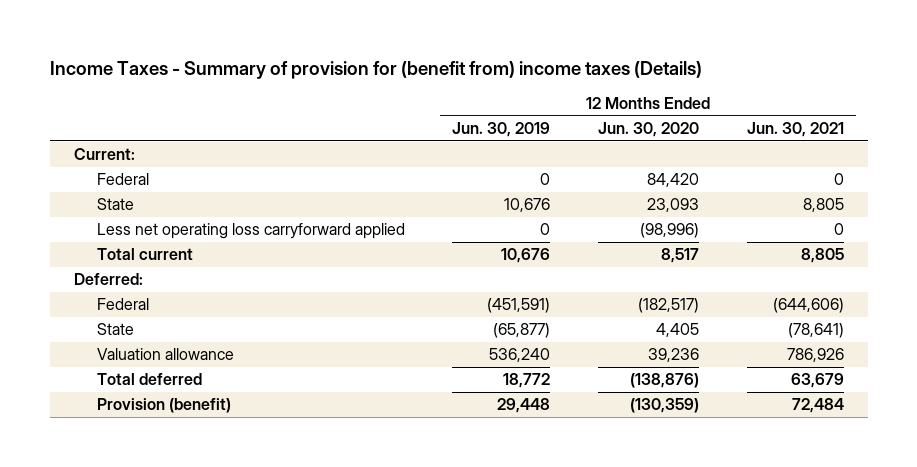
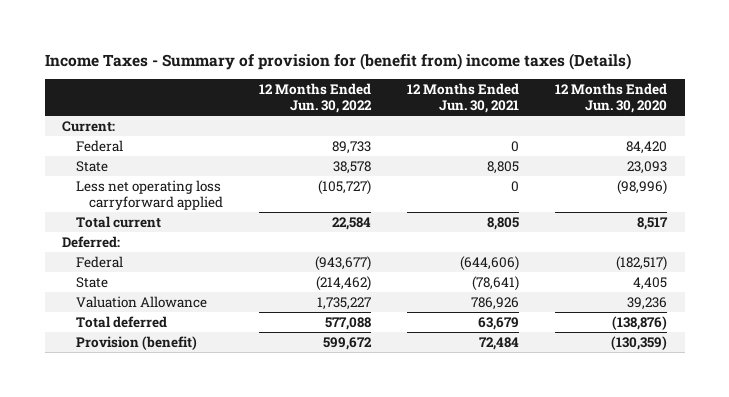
[452,122,551,138] Jun. 30, 2019 -> none
none -> [258,83,372,114] 12 Months Ended Jun. 30, 2022
[96,348,234,361] Valuation allowance -> [75,296,207,309] Valuation Allowance

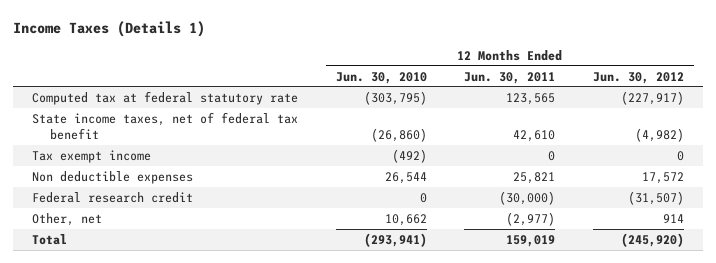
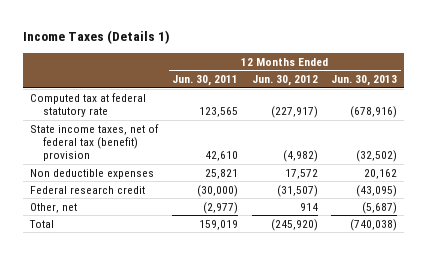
[335,71,427,84] Jun. 30, 2010 -> none
none -> [331,75,398,87] Jun. 30, 2013
[31,149,151,163] Tax exempt income -> none
[31,111,298,140] State income taxes, net of federal tax benefit -> [30,123,160,162] State income taxes, net of federal tax (benefit) provision

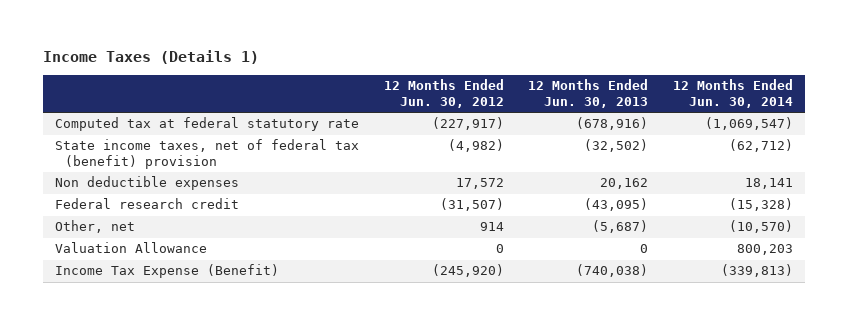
[171,75,238,87] Jun. 30, 2011 -> none
none -> [673,79,794,109] 12 Months Ended Jun. 30, 2014
none -> [55,242,208,254] Valuation Allowance
[29,219,55,228] Total -> [55,264,280,279] Income Tax Expense (Benefit)

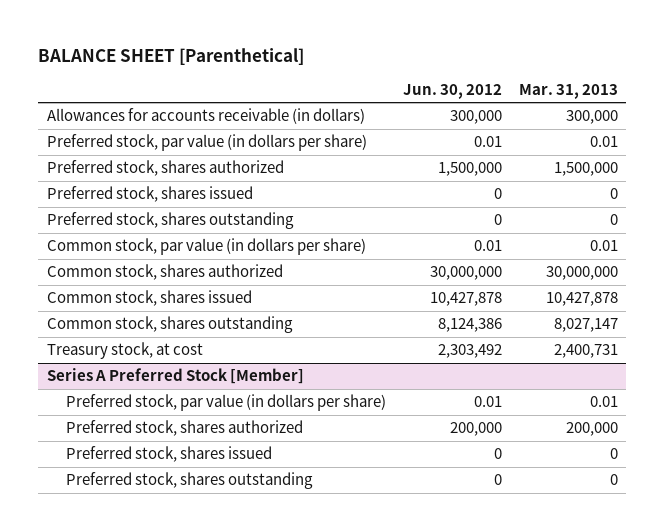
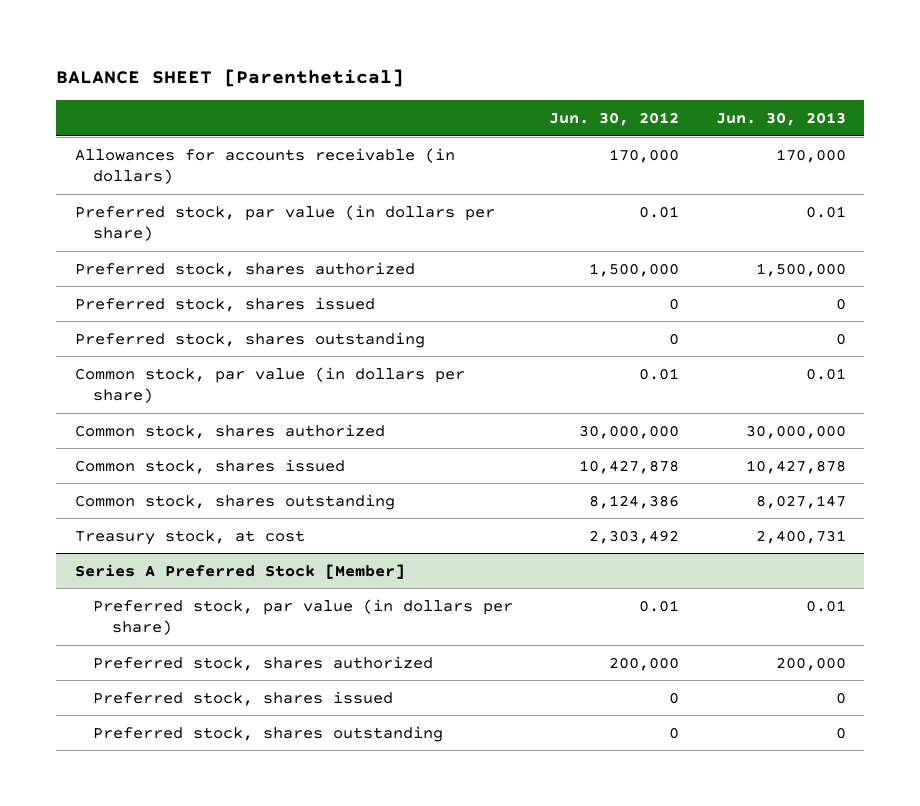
[518,83,618,99] Mar. 31, 2013 -> none
none -> [715,112,846,127] Jun. 30, 2013
[450,110,503,125] 300,000 -> [609,148,680,163] 170,000

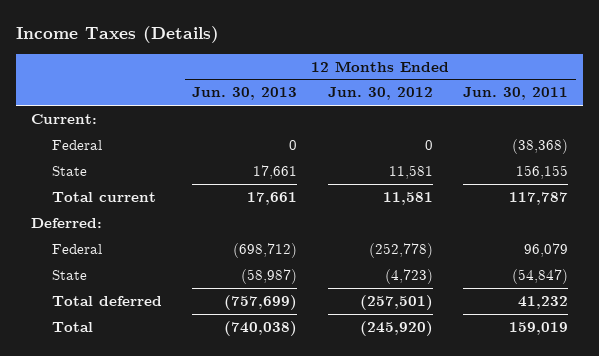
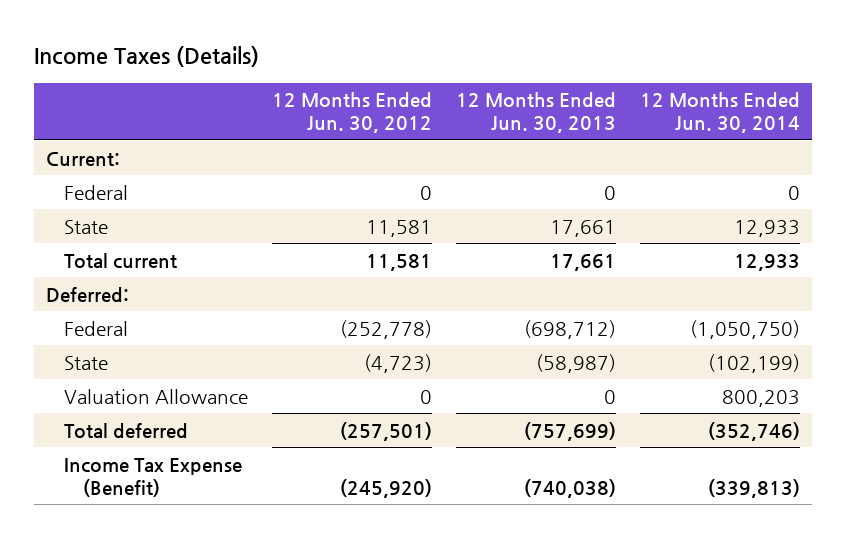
[462,87,568,101] Jun. 30, 2011 -> none
none -> [640,92,801,134] 12 Months Ended Jun. 30, 2014
none -> [64,388,249,404] Valuation Allowance
[52,322,94,333] Total -> [64,457,243,497] Income Tax Expense (Benefit)

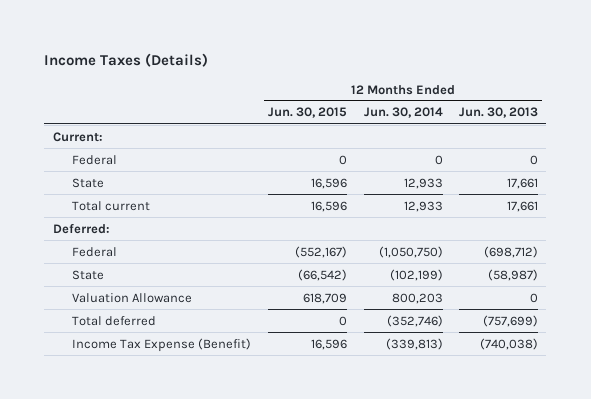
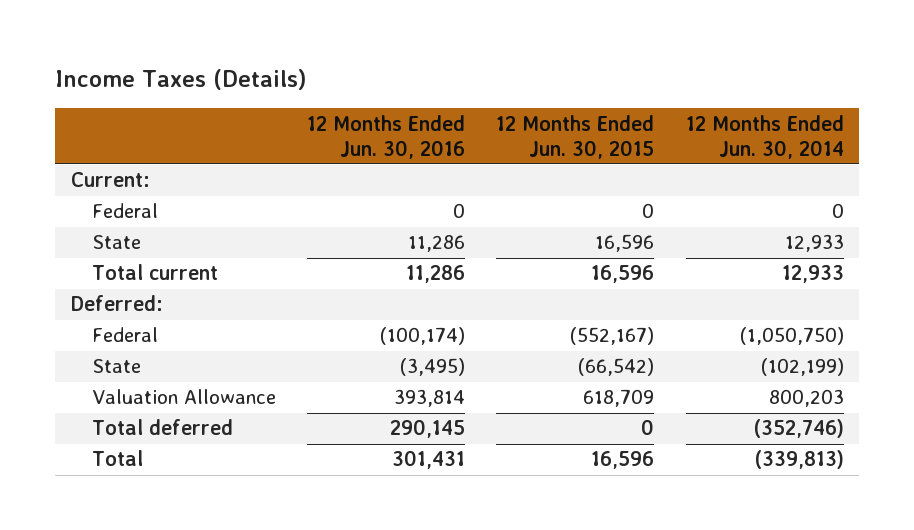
[459,107,539,119] Jun. 30, 2013 -> none
none -> [307,114,466,159] 12 Months Ended Jun. 30, 2016
[72,337,252,352] Income Tax Expense (Benefit) -> [92,450,144,467] Total

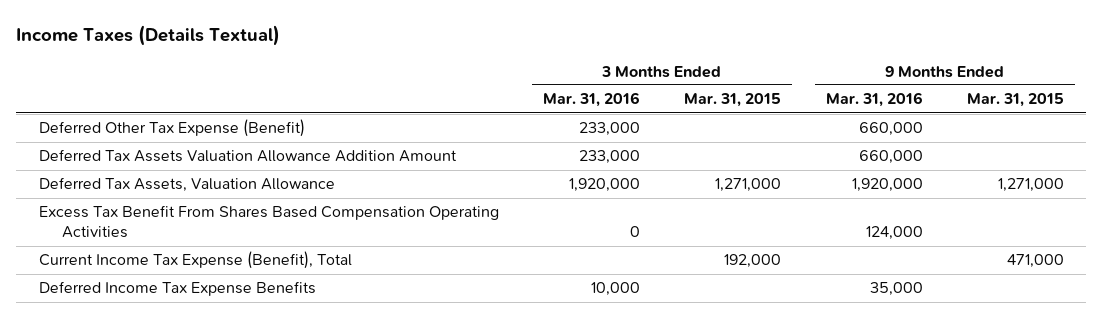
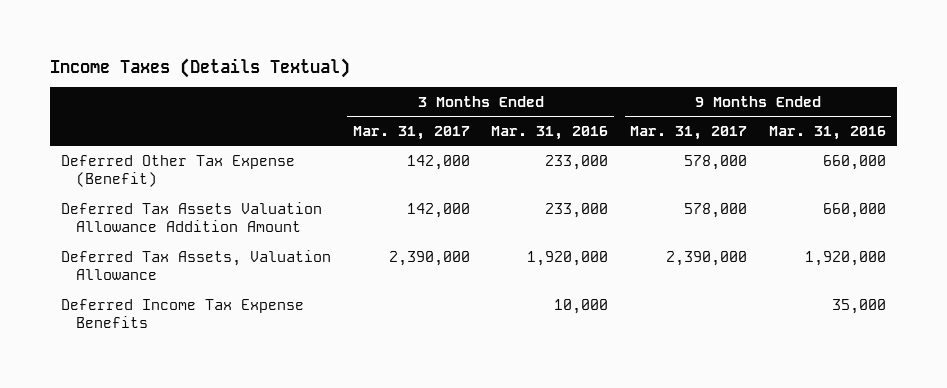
[684,93,782,108] Mar. 31, 2015 -> none
[966,93,1064,108] Mar. 31, 2015 -> none
none -> [352,125,470,140] Mar. 31, 2017
none -> [630,125,748,140] Mar. 31, 2017
[38,205,499,239] Excess Tax Benefit From Shares Based Compensation Operating Activities -> none
[38,251,352,270] Current Income Tax Expense (Benefit), Total -> none

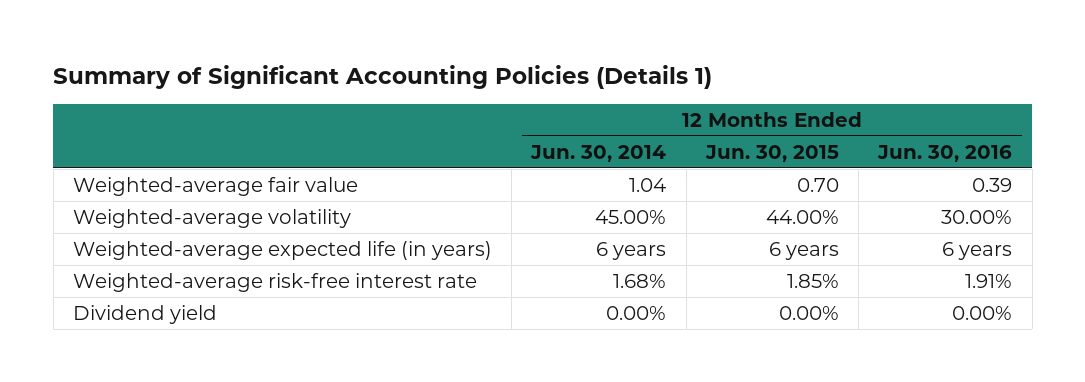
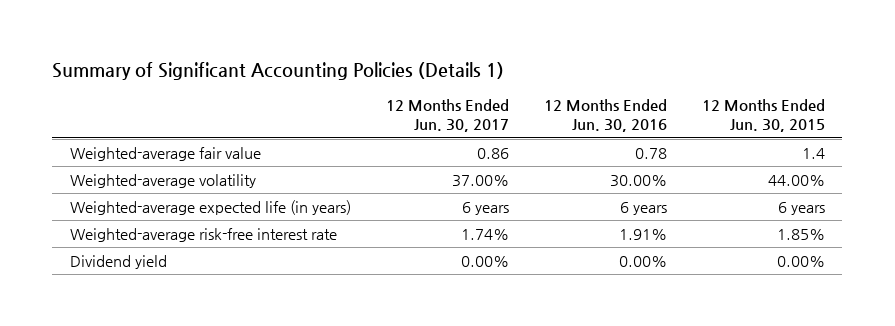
[530,144,667,162] Jun. 30, 2014 -> none
none -> [385,99,509,133] 12 Months Ended Jun. 30, 2017
[796,177,839,192] 0.70 -> [801,148,825,160] 1.4
[972,177,1013,192] 0.39 -> [634,148,667,160] 0.78

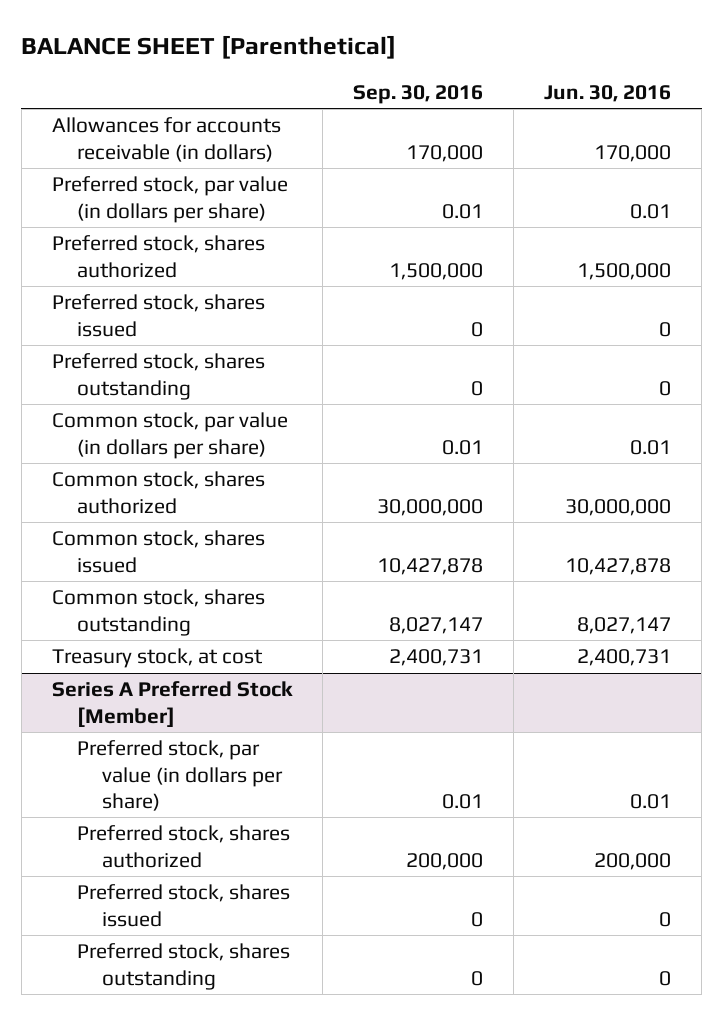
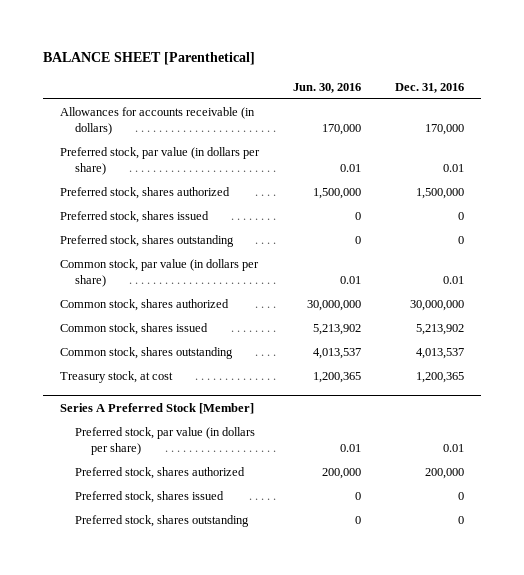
[353,84,484,104] Sep. 30, 2016 -> none
none -> [394,82,464,93] Dec. 31, 2016
[565,557,672,575] 10,427,878 -> [313,323,362,335] 5,213,902
[577,616,672,634] 8,027,147 -> [313,347,362,359] 4,013,537
[577,649,672,667] 2,400,731 -> [313,371,362,383] 1,200,365

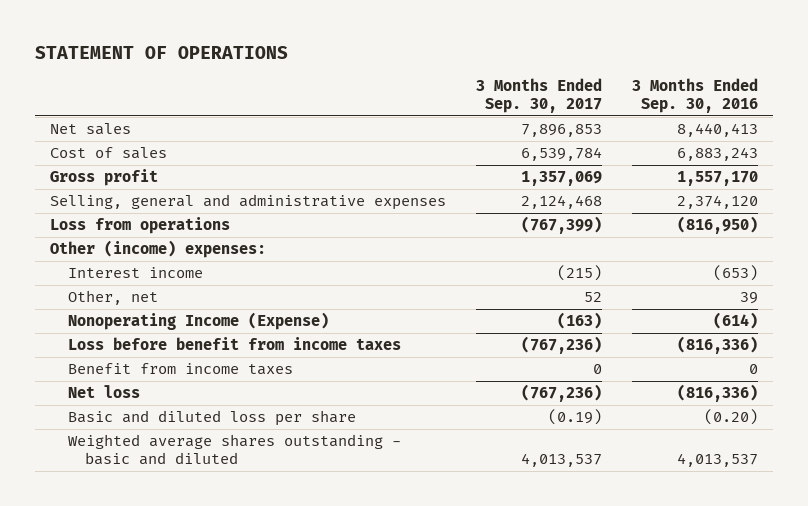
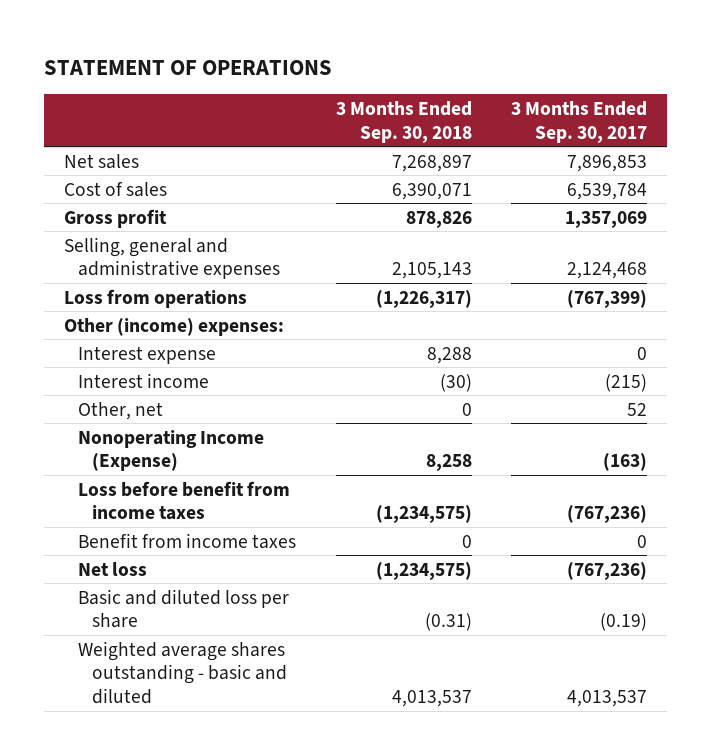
[632,77,759,114] 3 Months Ended Sep. 30, 2016 -> none
none -> [335,100,472,143] 3 Months Ended Sep. 30, 2018
none -> [77,345,216,364] Interest expense

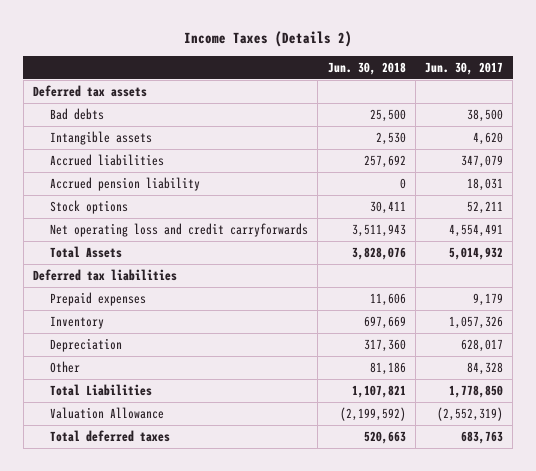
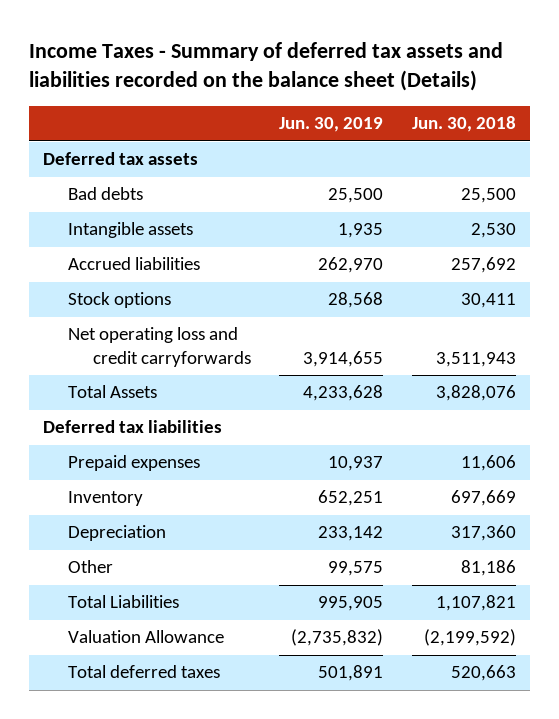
[183,30,352,47] Income Taxes (Details 2) -> [29,42,504,92] Income Taxes - Summary of deferred tax assets and liabilities recorded on the balance sheet (Details)
[424,61,503,75] Jun. 30, 2017 -> none
none -> [279,117,384,133] Jun. 30, 2019
[50,177,201,192] Accrued pension liability -> none

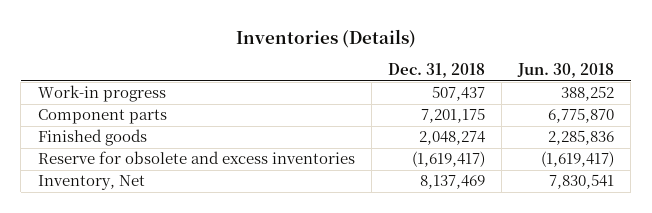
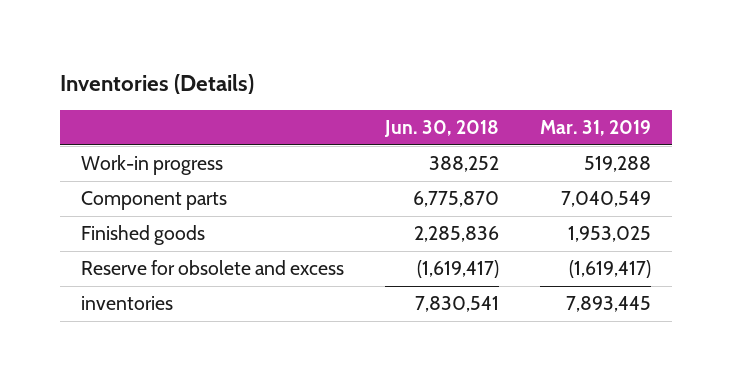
[387,63,485,79] Dec. 31, 2018 -> none
none -> [540,120,652,137] Mar. 31, 2019
[37,151,355,165] Reserve for obsolete and excess inventories -> [80,260,344,276] Reserve for obsolete and excess
[37,175,145,191] Inventory, Net -> [80,296,173,311] inventories

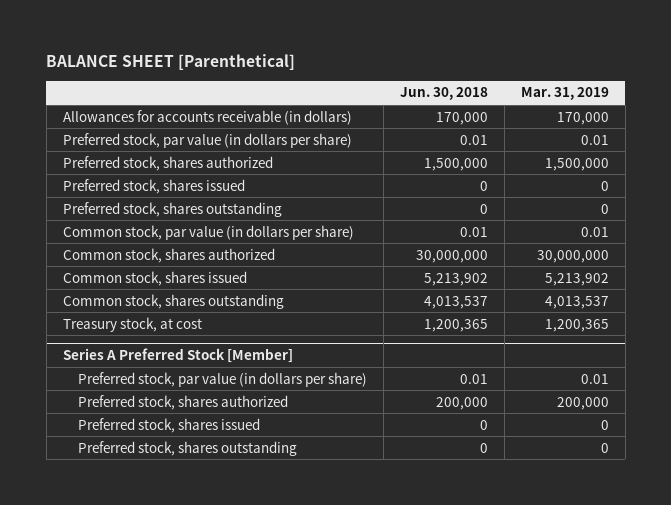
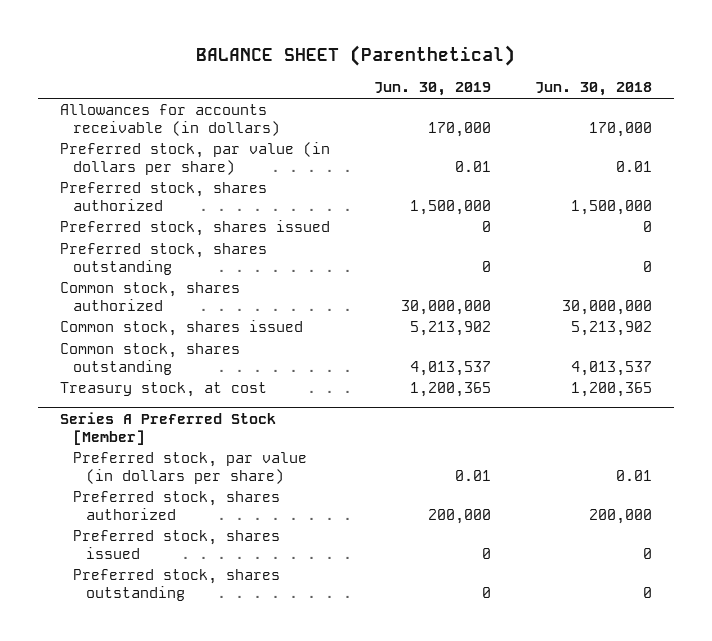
[46,54,296,71] BALANCE SHEET [Parenthetical] -> [195,45,515,67] BALANCE SHEET (Parenthetical)
[520,87,609,101] Mar. 31, 2019 -> none
none -> [373,82,491,97] Jun. 30, 2019
[62,224,354,240] Common stock, par value (in dollars per share) -> none

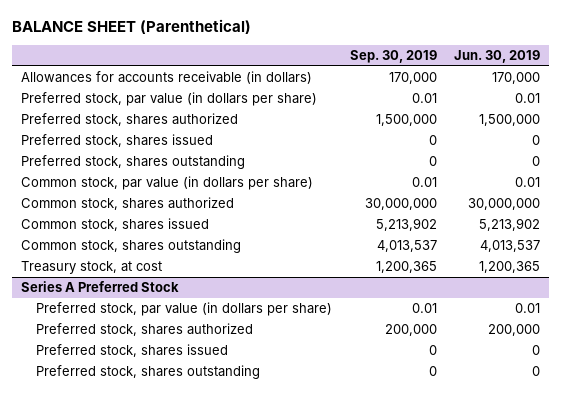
[534,82,652,97] Jun. 30, 2018 -> none
none -> [349,49,437,63] Sep. 30, 2019
none -> [20,176,313,191] Common stock, par value (in dollars per share)
[60,411,277,445] Series A Preferred Stock [Member] -> [20,281,179,293] Series A Preferred Stock

